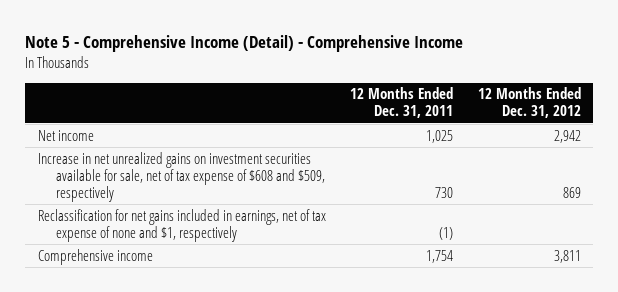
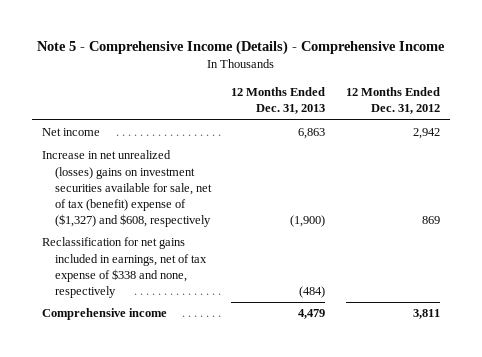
[25,35,464,53] Note 5 - Comprehensive Income (Detail) - Comprehensive Income -> [36,40,445,56] Note 5 - Comprehensive Income (Details) - Comprehensive Income
[350,87,454,119] 12 Months Ended Dec. 31, 2011 -> none
none -> [231,87,326,115] 12 Months Ended Dec. 31, 2013
[37,151,326,202] Increase in net unrealized gains on investment securities available for sale, net of tax expense of $608 and $509, respectively -> [42,150,213,228] Increase in net unrealized (losses) gains on investment securities available for sale, net of tax (benefit) expense of ($1,327) and $608, respectively
[37,208,326,242] Reclassification for net gains included in earnings, net of tax expense of none and $1, respectively -> [42,237,208,298] Reclassification for net gains included in earnings, net of tax expense of $338 and none, respectively

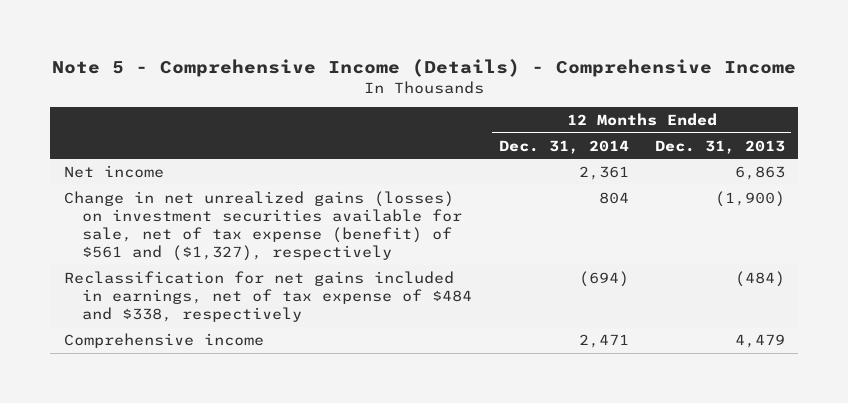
[345,87,440,115] 12 Months Ended Dec. 31, 2012 -> none
none -> [498,139,629,154] Dec. 31, 2014
[42,150,213,228] Increase in net unrealized (losses) gains on investment securities available for sale, net of tax (benefit) expense of ($1,327) and $608, respectively -> [63,190,463,262] Change in net unrealized gains (losses) on investment securities available for sale, net of tax expense (benefit) of $561 and ($1,327), respectively
[42,237,208,298] Reclassification for net gains included in earnings, net of tax expense of $338 and none, respectively -> [63,270,473,323] Reclassification for net gains included in earnings, net of tax expense of $484 and $338, respectively

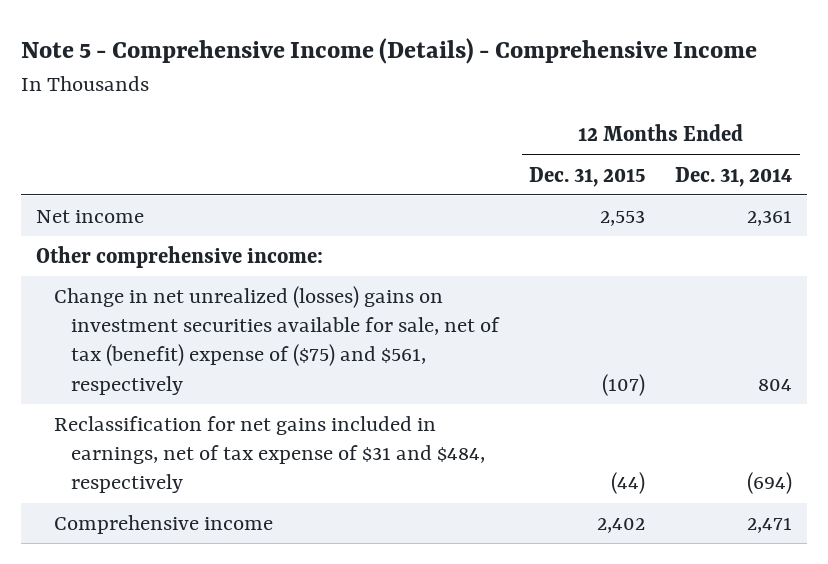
[654,139,785,154] Dec. 31, 2013 -> none
none -> [529,166,646,187] Dec. 31, 2015
none -> [35,245,323,268] Other comprehensive income:
[63,190,463,262] Change in net unrealized gains (losses) on investment securities available for sale, net of tax expense (benefit) of $561 and ($1,327), respectively -> [53,285,501,395] Change in net unrealized (losses) gains on investment securities available for sale, net of tax (benefit) expense of ($75) and $561, respectively
[63,270,473,323] Reclassification for net gains included in earnings, net of tax expense of $484 and $338, respectively -> [53,415,486,494] Reclassification for net gains included in earnings, net of tax expense of $31 and $484, respectively

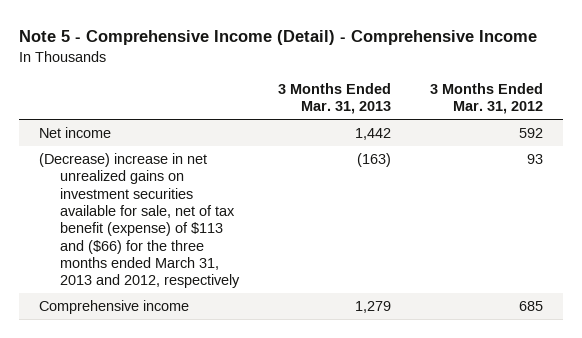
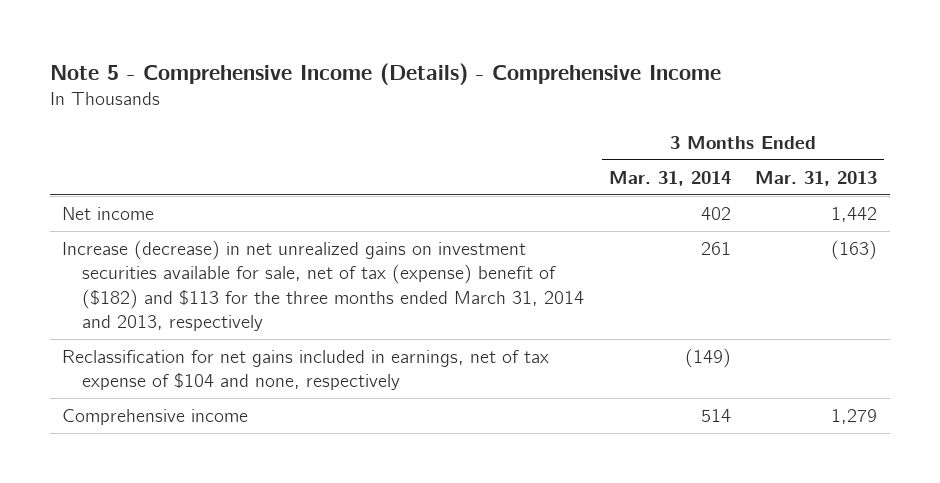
[19,29,538,45] Note 5 - Comprehensive Income (Detail) - Comprehensive Income -> [49,62,721,85] Note 5 - Comprehensive Income (Details) - Comprehensive Income
[430,83,544,115] 3 Months Ended Mar. 31, 2012 -> none
none -> [608,170,731,186] Mar. 31, 2014
[39,153,240,289] (Decrease) increase in net unrealized gains on investment securities available for sale, net of tax benefit (expense) of $113 and ($66) for the three months ended March 31, 2013 and 2012, respectively -> [62,240,584,331] Increase (decrease) in net unrealized gains on investment securities available for sale, net of tax (expense) benefit of ($182) and $113 for the three months ended March 31, 2014 and 2013, respectively
none -> [62,350,550,391] Reclassification for net gains included in earnings, net of tax expense of $104 and none, respectively

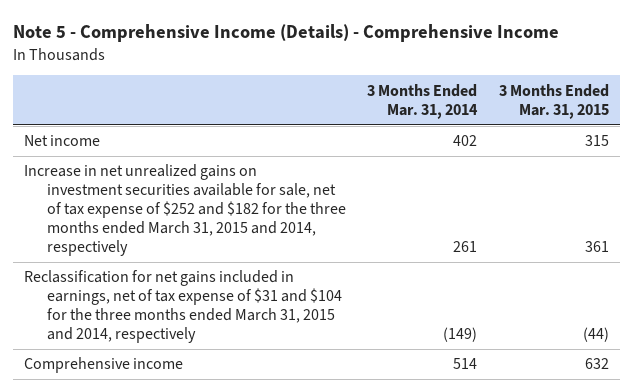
[755,170,878,186] Mar. 31, 2013 -> none
none -> [498,83,609,119] 3 Months Ended Mar. 31, 2015
[62,240,584,331] Increase (decrease) in net unrealized gains on investment securities available for sale, net of tax (expense) benefit of ($182) and $113 for the three months ended March 31, 2014 and 2013, respectively -> [24,164,346,257] Increase in net unrealized gains on investment securities available for sale, net of tax expense of $252 and $182 for the three months ended March 31, 2015 and 2014, respectively
[62,350,550,391] Reclassification for net gains included in earnings, net of tax expense of $104 and none, respectively -> [24,270,342,344] Reclassification for net gains included in earnings, net of tax expense of $31 and $104 for the three months ended March 31, 2015 and 2014, respectively

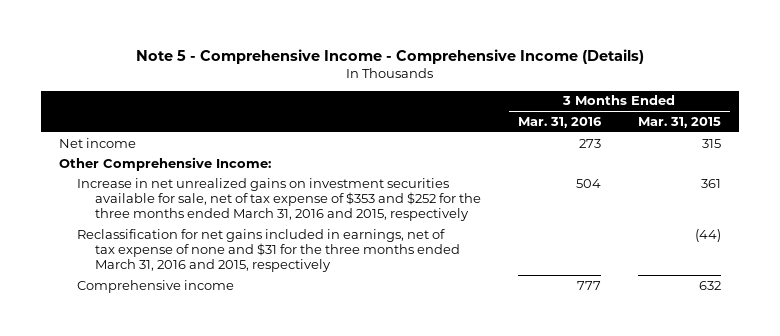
[13,24,560,43] Note 5 - Comprehensive Income (Details) - Comprehensive Income -> [135,48,644,64] Note 5 - Comprehensive Income - Comprehensive Income (Details)
[367,83,479,119] 3 Months Ended Mar. 31, 2014 -> none
none -> [517,116,602,128] Mar. 31, 2016
none -> [59,156,272,171] Other Comprehensive Income:
[24,164,346,257] Increase in net unrealized gains on investment securities available for sale, net of tax expense of $252 and $182 for the three months ended March 31, 2015 and 2014, respectively -> [77,177,482,221] Increase in net unrealized gains on investment securities available for sale, net of tax expense of $353 and $252 for the three months ended March 31, 2016 and 2015, respectively
[24,270,342,344] Reclassification for net gains included in earnings, net of tax expense of $31 and $104 for the three months ended March 31, 2015 and 2014, respectively -> [77,228,461,272] Reclassification for net gains included in earnings, net of tax expense of none and $31 for the three months ended March 31, 2016 and 2015, respectively

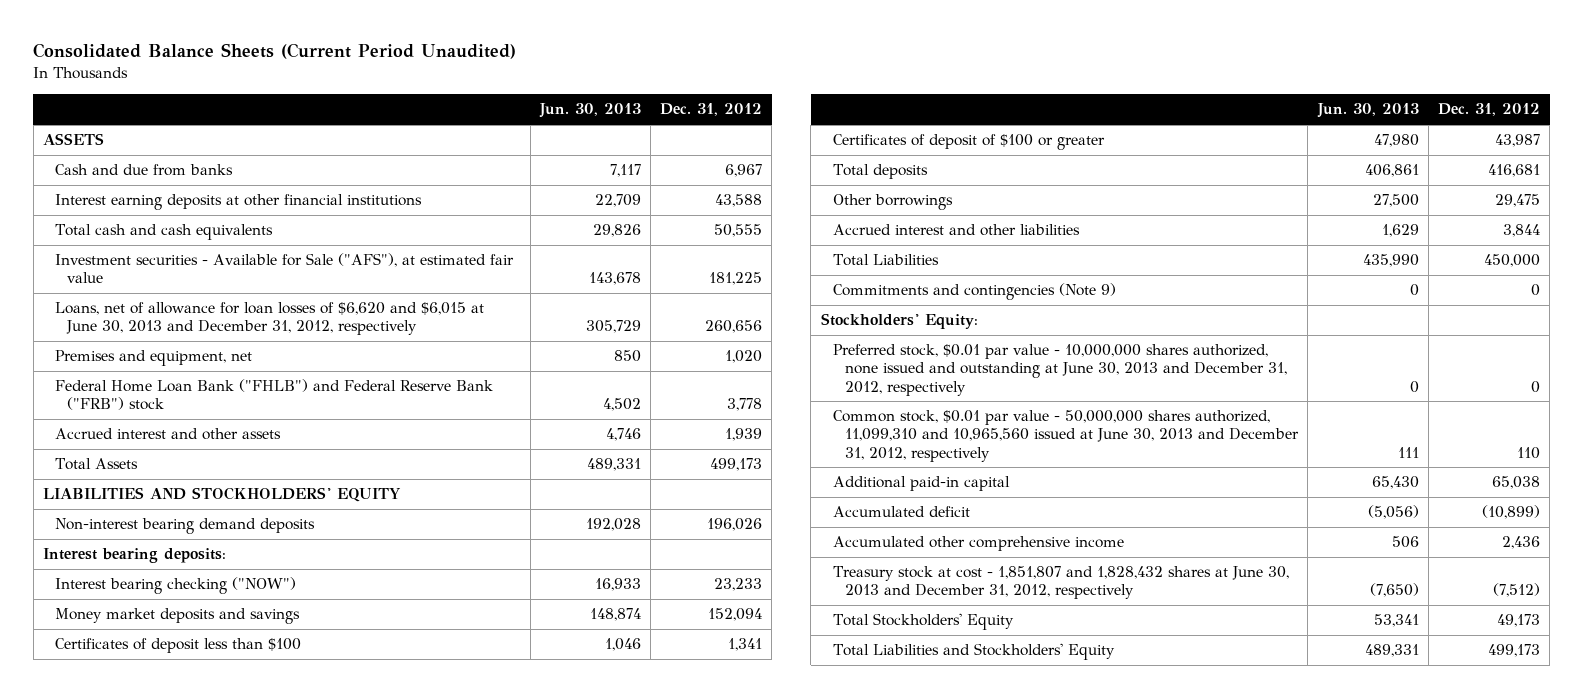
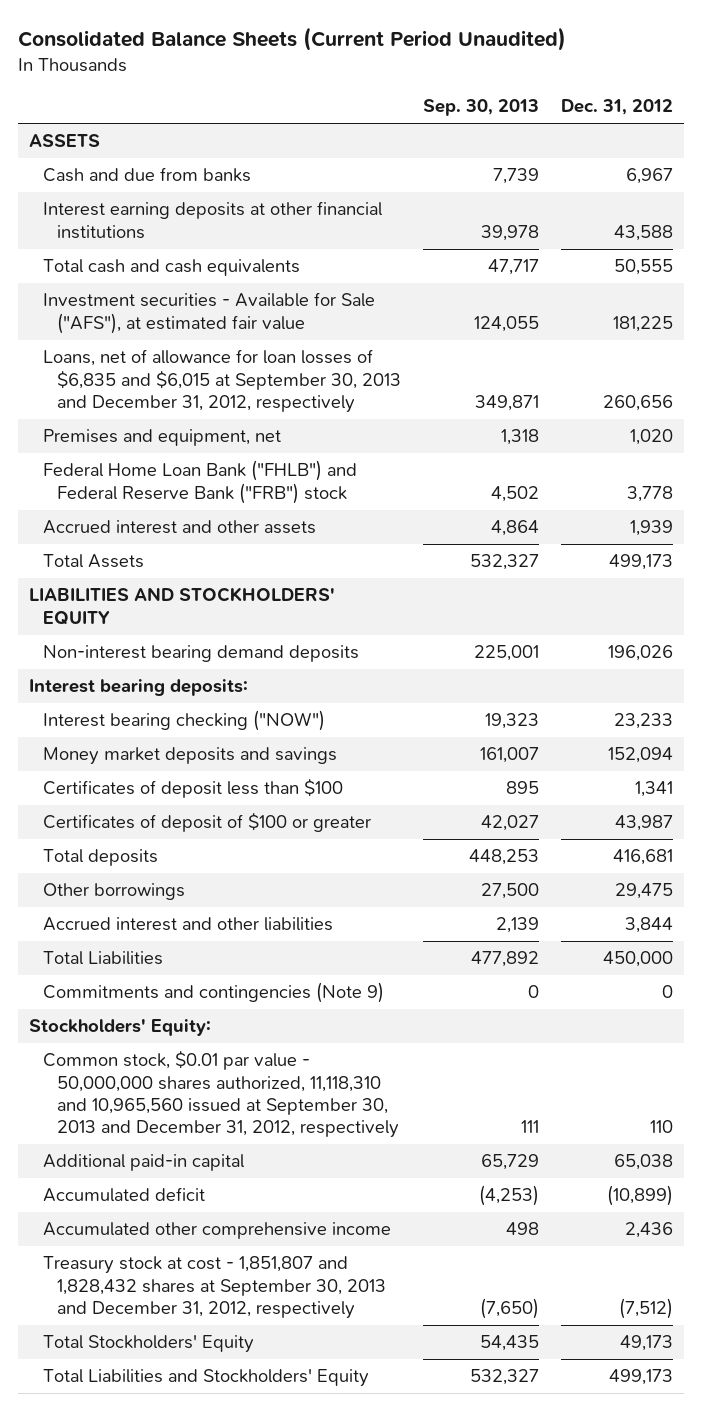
[538,103,641,119] Jun. 30, 2013 -> none
none -> [422,99,539,117] Sep. 30, 2013
[55,302,485,336] Loans, net of allowance for loan losses of $6,620 and $6,015 at June 30, 2013 and December 31, 2012, respectively -> [42,349,401,414] Loans, net of allowance for loan losses of $6,835 and $6,015 at September 30, 2013 and December 31, 2012, respectively
[832,344,1288,396] Preferred stock, $0.01 par value - 10,000,000 shares authorized, none issued and outstanding at June 30, 2013 and December 31, 2012, respectively -> none
[832,410,1300,462] Common stock, $0.01 par value - 50,000,000 shares authorized, 11,099,310 and 10,965,560 issued at June 30, 2013 and December 31, 2012, respectively -> [42,1050,399,1139] Common stock, $0.01 par value - 50,000,000 shares authorized, 11,118,310 and 10,965,560 issued at September 30, 2013 and December 31, 2012, respectively
[832,566,1289,600] Treasury stock at cost - 1,851,807 and 1,828,432 shares at June 30, 2013 and December 31, 2012, respectively -> [42,1256,386,1320] Treasury stock at cost - 1,851,807 and 1,828,432 shares at September 30, 2013 and December 31, 2012, respectively

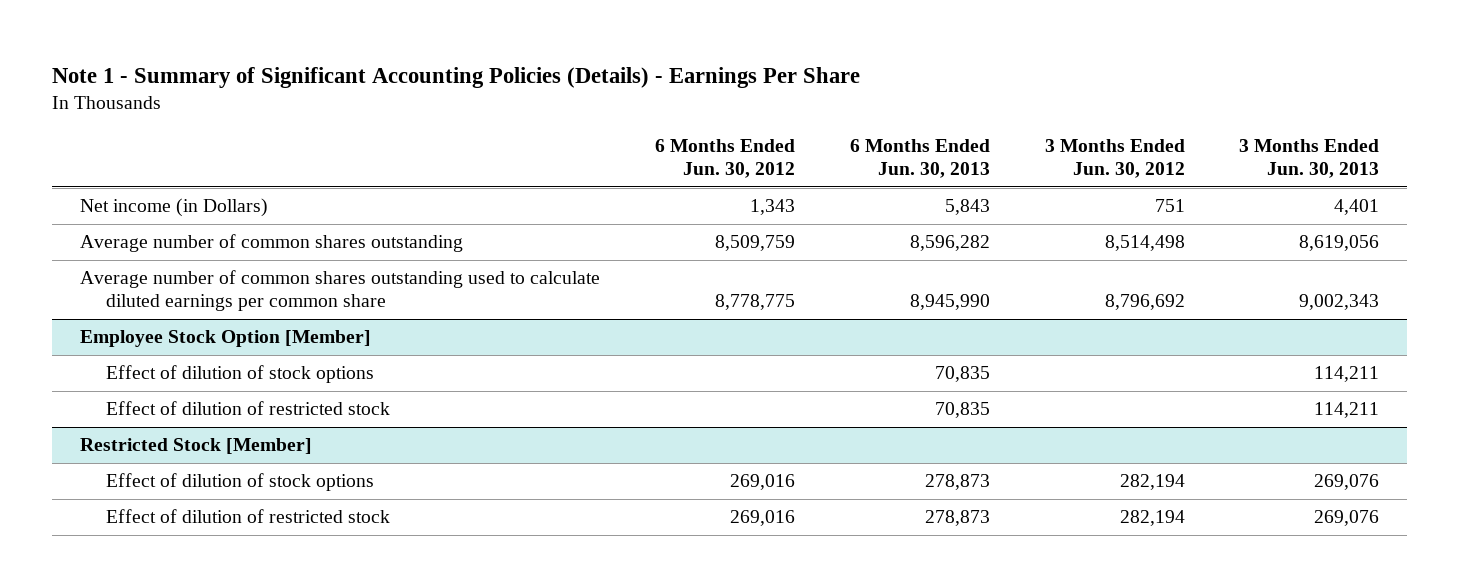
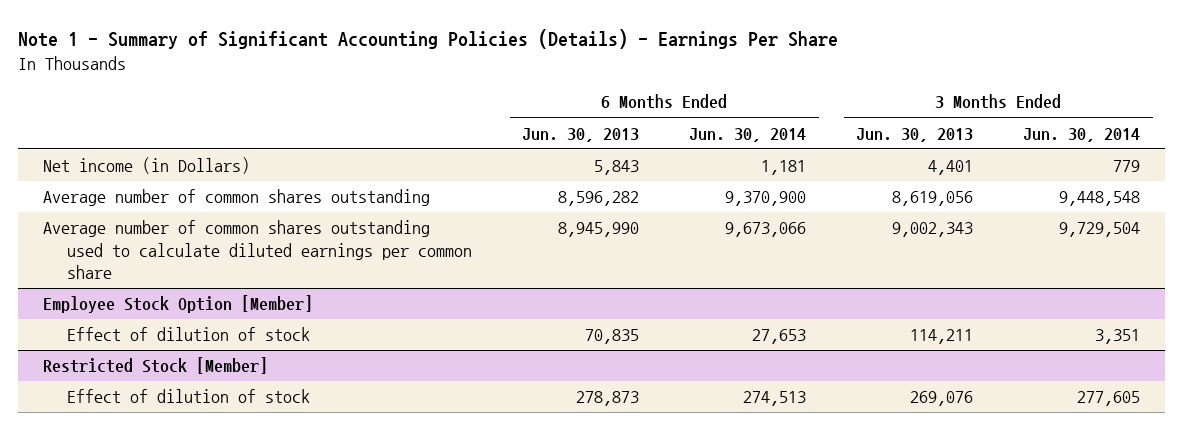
[654,139,795,179] 6 Months Ended Jun. 30, 2012 -> none
[1044,139,1185,179] 3 Months Ended Jun. 30, 2012 -> none
none -> [689,127,807,142] Jun. 30, 2014
none -> [1023,127,1141,142] Jun. 30, 2014
[105,401,390,416] Effect of dilution of restricted stock -> none
[105,365,374,384] Effect of dilution of stock options -> [67,327,311,342] Effect of dilution of stock
[105,509,390,524] Effect of dilution of restricted stock -> none
[105,473,374,492] Effect of dilution of stock options -> [67,389,311,404] Effect of dilution of stock

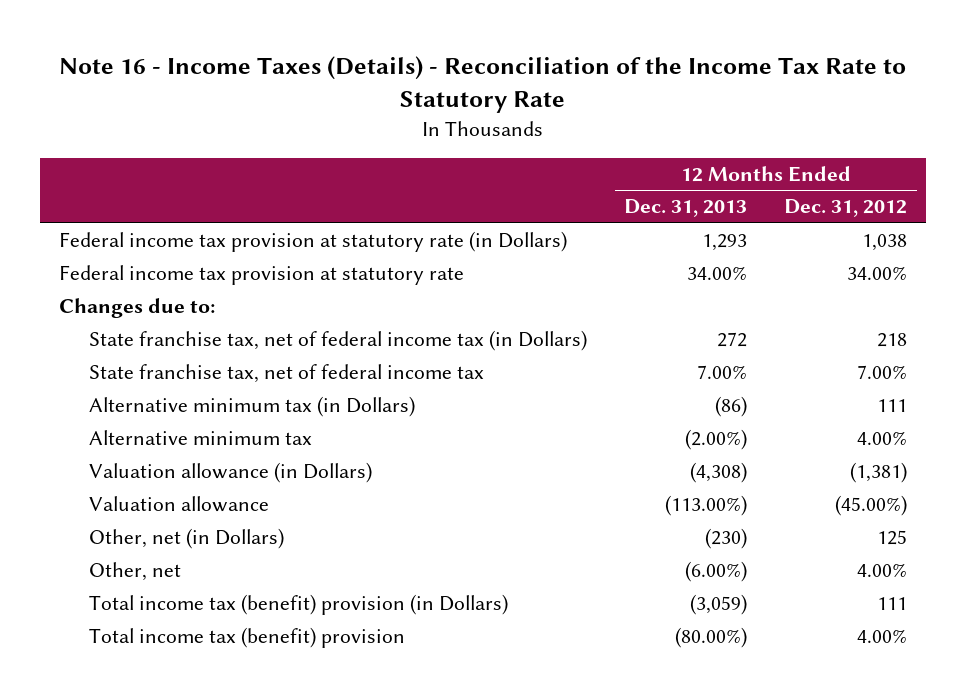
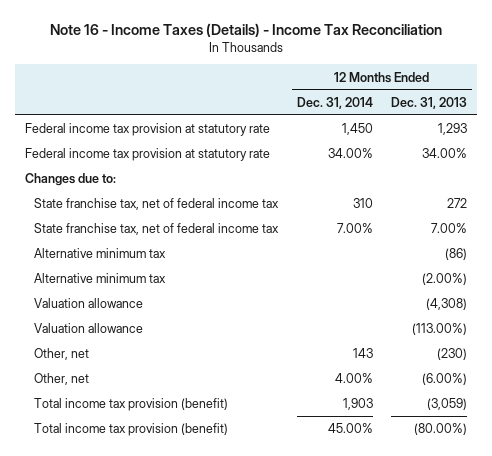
[59,55,907,113] Note 16 - Income Taxes (Details) - Reconciliation of the Income Tax Rate to Statutory Rate -> [49,22,442,37] Note 16 - Income Taxes (Details) - Income Tax Reconciliation
[784,199,908,218] Dec. 31, 2012 -> none
none -> [296,96,373,109] Dec. 31, 2014
[58,231,567,253] Federal income tax provision at statutory rate (in Dollars) -> [24,123,270,137] Federal income tax provision at statutory rate
[88,330,587,352] State franchise tax, net of federal income tax (in Dollars) -> [34,198,280,211] State franchise tax, net of federal income tax
[88,396,415,418] Alternative minimum tax (in Dollars) -> [34,248,167,259] Alternative minimum tax
[88,462,372,484] Valuation allowance (in Dollars) -> [34,298,144,309] Valuation allowance
[88,528,284,550] Other, net (in Dollars) -> [34,348,90,361] Other, net
[88,594,508,616] Total income tax (benefit) provision (in Dollars) -> [34,398,229,412] Total income tax provision (benefit)
[88,627,405,649] Total income tax (benefit) provision -> [34,423,229,437] Total income tax provision (benefit)

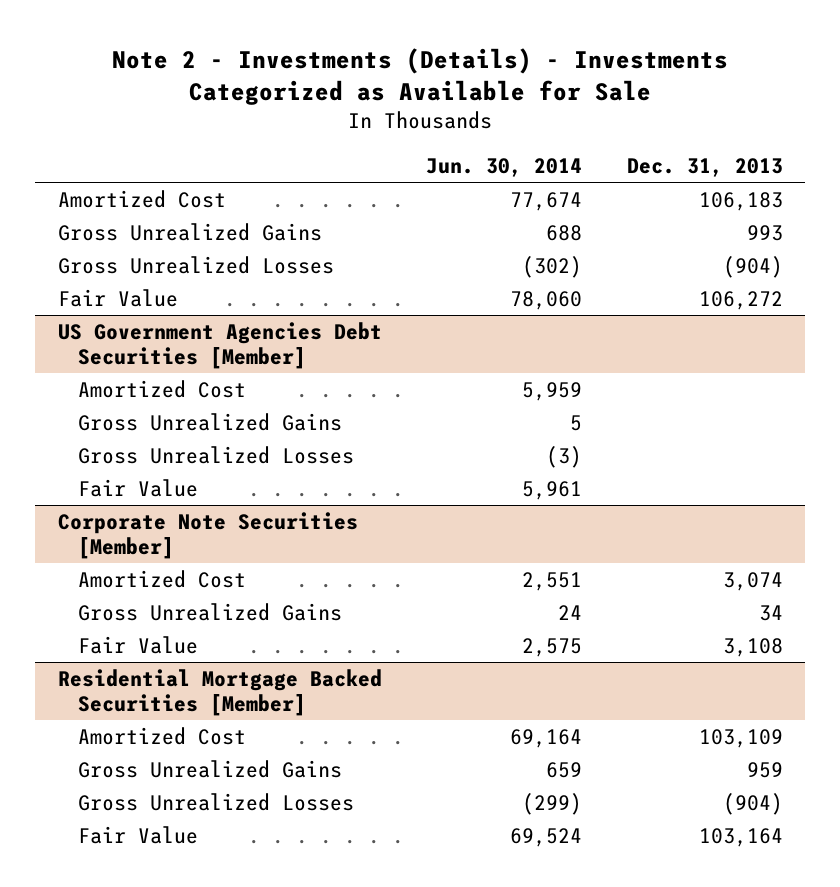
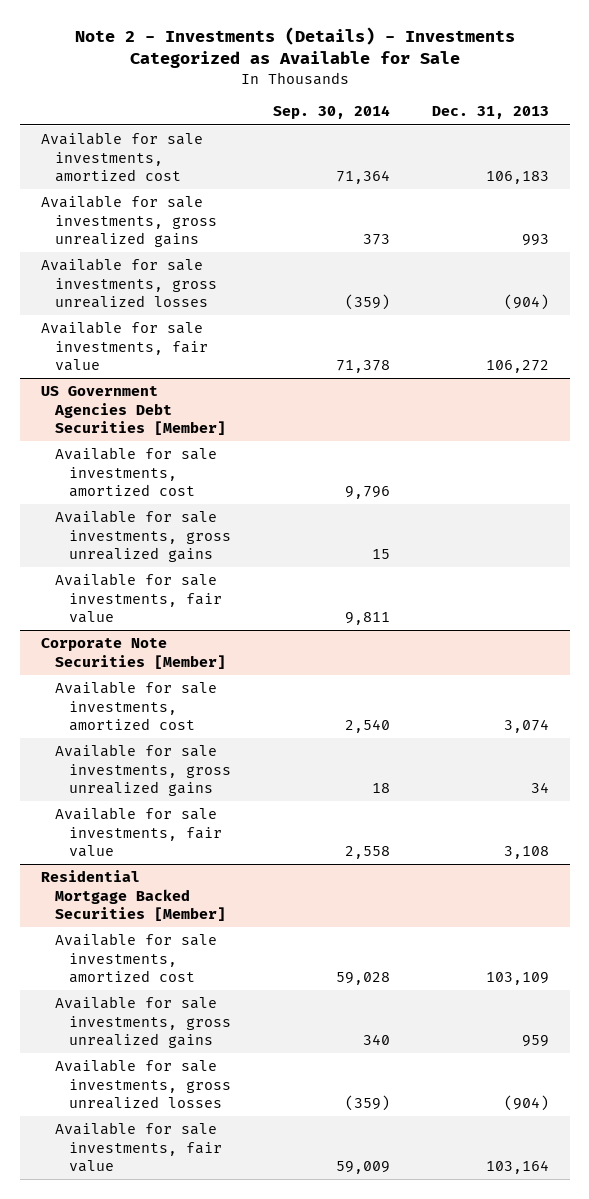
[426,157,583,177] Jun. 30, 2014 -> none
none -> [273,105,391,120] Sep. 30, 2014
[57,189,226,208] Amortized Cost -> [40,132,203,183] Available for sale investments, amortized cost
[57,222,322,241] Gross Unrealized Gains -> [40,195,217,248] Available for sale investments, gross unrealized gains
[57,255,334,274] Gross Unrealized Losses -> [40,258,217,309] Available for sale investments, gross unrealized losses
[57,288,178,307] Fair Value -> [40,321,208,372] Available for sale investments, fair value
[78,445,355,464] Gross Unrealized Losses -> none
[78,379,247,398] Amortized Cost -> [54,447,217,498] Available for sale investments, amortized cost
[78,412,343,431] Gross Unrealized Gains -> [54,510,232,563] Available for sale investments, gross unrealized gains
[78,478,199,497] Fair Value -> [54,573,223,624] Available for sale investments, fair value
[78,569,247,588] Amortized Cost -> [54,681,217,732] Available for sale investments, amortized cost
[78,602,343,621] Gross Unrealized Gains -> [54,744,232,797] Available for sale investments, gross unrealized gains
[78,635,199,654] Fair Value -> [54,807,223,858] Available for sale investments, fair value
[78,726,247,745] Amortized Cost -> [54,933,217,984] Available for sale investments, amortized cost
[78,759,343,778] Gross Unrealized Gains -> [54,996,232,1049] Available for sale investments, gross unrealized gains
[78,792,355,811] Gross Unrealized Losses -> [54,1059,232,1110] Available for sale investments, gross unrealized losses
[78,825,199,844] Fair Value -> [54,1122,223,1173] Available for sale investments, fair value

